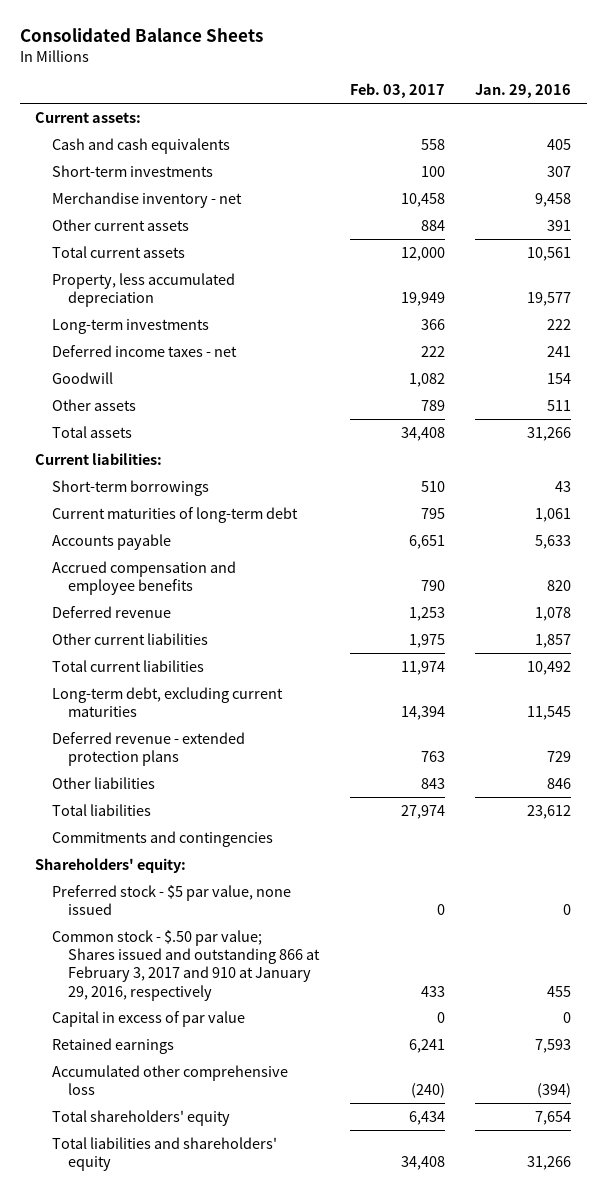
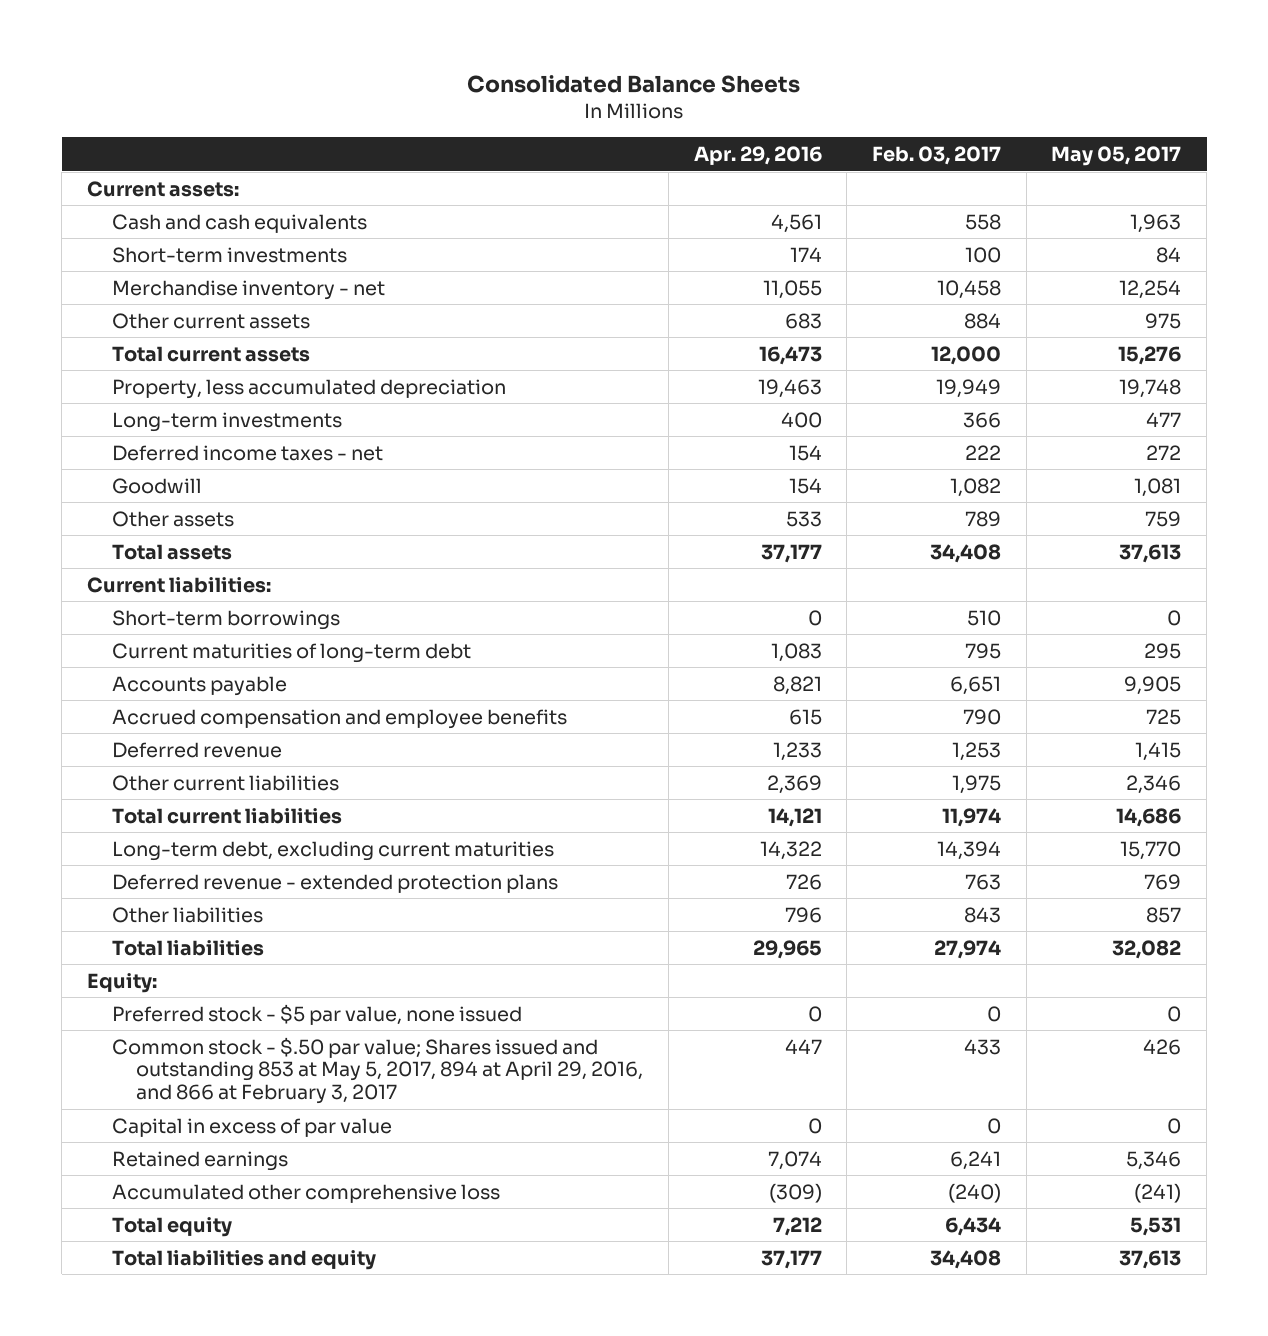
[475,84,572,99] Jan. 29, 2016 -> none
none -> [693,146,822,166] Apr. 29, 2016
none -> [1051,146,1182,167] May 05, 2017
[51,830,273,847] Commitments and contingencies -> none
[34,857,186,873] Shareholders' equity: -> [87,972,158,993] Equity:
[51,929,321,1001] Common stock - $.50 par value; Shares issued and outstanding 866 at February 3, 2017 and 910 at January 29, 2016, respectively -> [111,1036,644,1105] Common stock - $.50 par value; Shares issued and outstanding 853 at May 5, 2017, 894 at April 29, 2016, and 866 at February 3, 2017
[51,1109,230,1126] Total shareholders' equity -> [111,1216,232,1237] Total equity
[51,1136,277,1171] Total liabilities and shareholders' equity -> [111,1249,376,1270] Total liabilities and equity

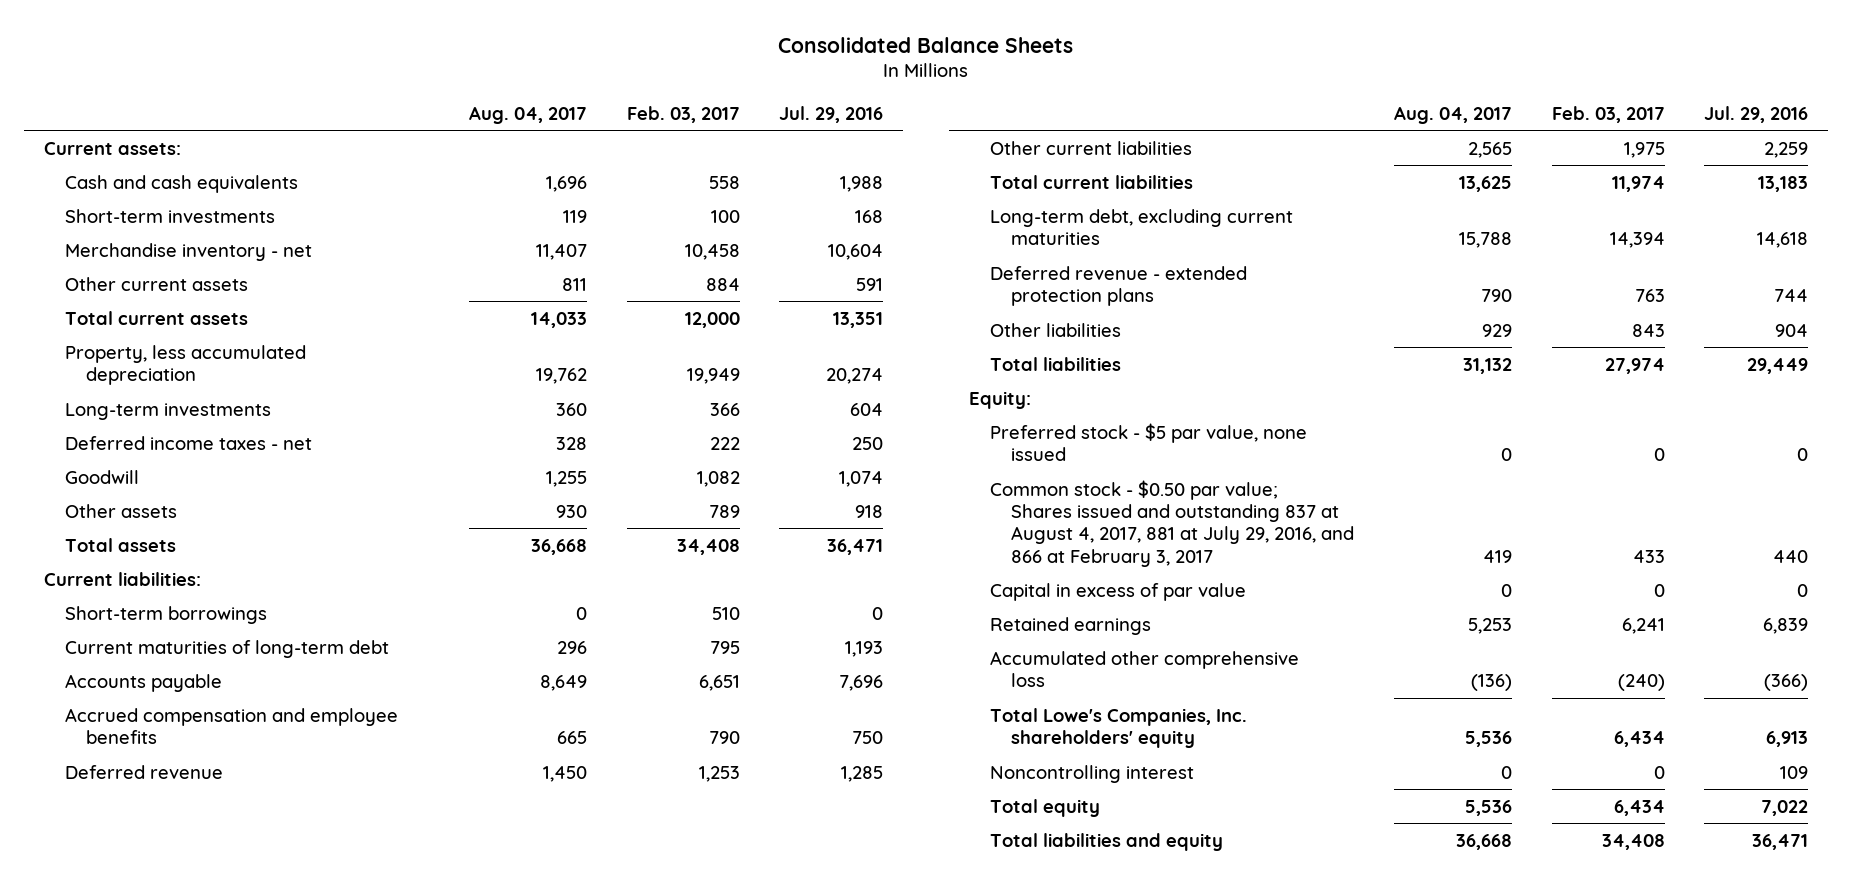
[693,146,822,166] Apr. 29, 2016 -> none
[1051,146,1182,167] May 05, 2017 -> none
none -> [468,105,587,124] Aug. 04, 2017
none -> [779,105,884,123] Jul. 29, 2016
[111,1036,644,1105] Common stock - $.50 par value; Shares issued and outstanding 853 at May 5, 2017, 894 at April 29, 2016, and 866 at February 3, 2017 -> [990,479,1355,567] Common stock - $0.50 par value; Shares issued and outstanding 837 at August 4, 2017, 881 at July 29, 2016, and 866 at February 3, 2017
none -> [990,707,1248,749] Total Lowe's Companies, Inc. shareholders' equity
none -> [990,764,1195,783] Noncontrolling interest

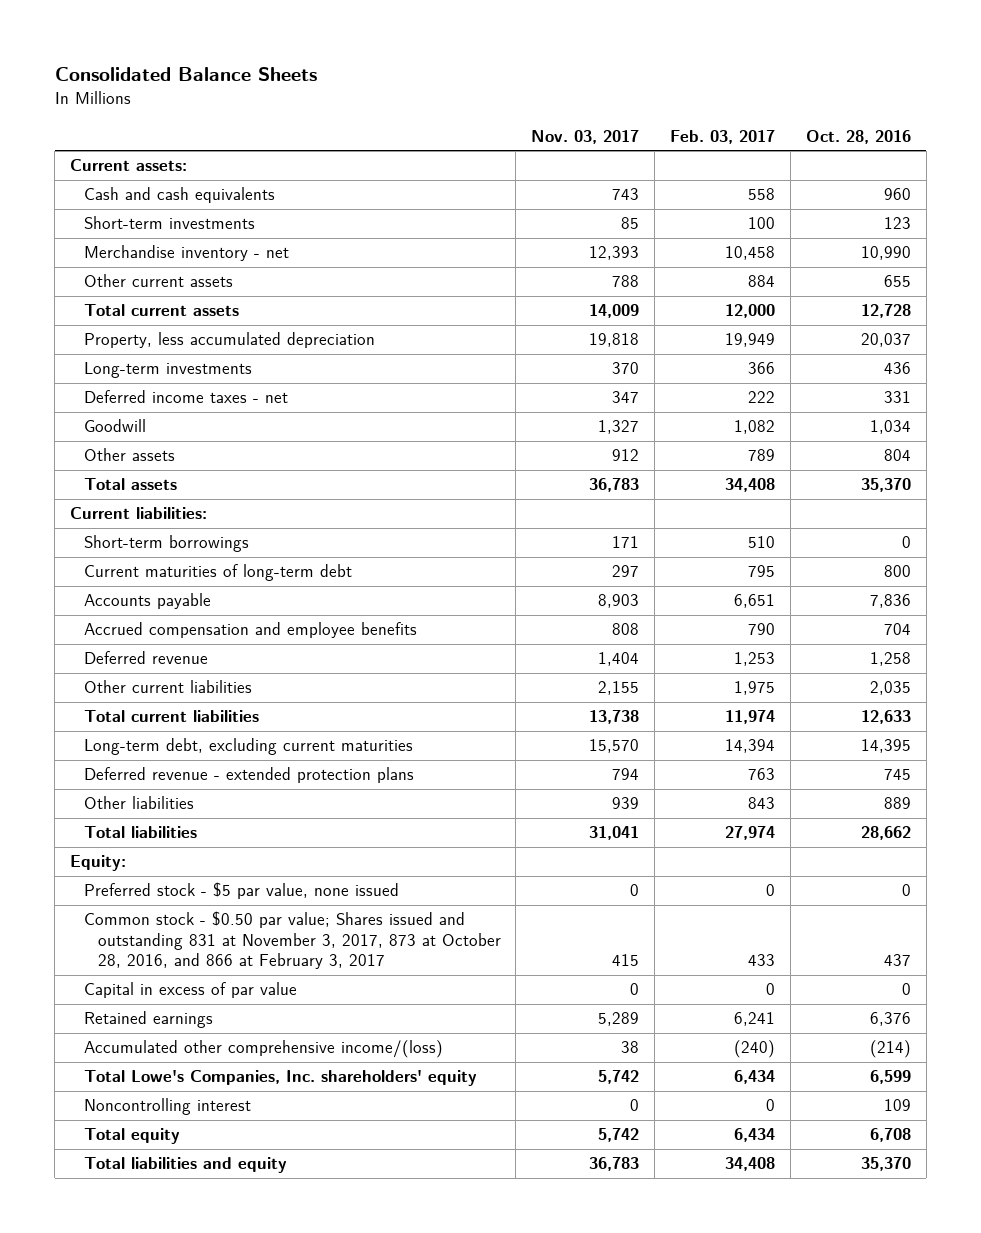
[468,105,587,124] Aug. 04, 2017 -> none
[779,105,884,123] Jul. 29, 2016 -> none
none -> [531,129,640,144] Nov. 03, 2017
none -> [805,129,911,144] Oct. 28, 2016
[990,479,1355,567] Common stock - $0.50 par value; Shares issued and outstanding 837 at August 4, 2017, 881 at July 29, 2016, and 866 at February 3, 2017 -> [83,911,501,970] Common stock - $0.50 par value; Shares issued and outstanding 831 at November 3, 2017, 873 at October 28, 2016, and 866 at February 3, 2017
[990,650,1300,688] Accumulated other comprehensive loss -> [83,1040,443,1059] Accumulated other comprehensive income/(loss)

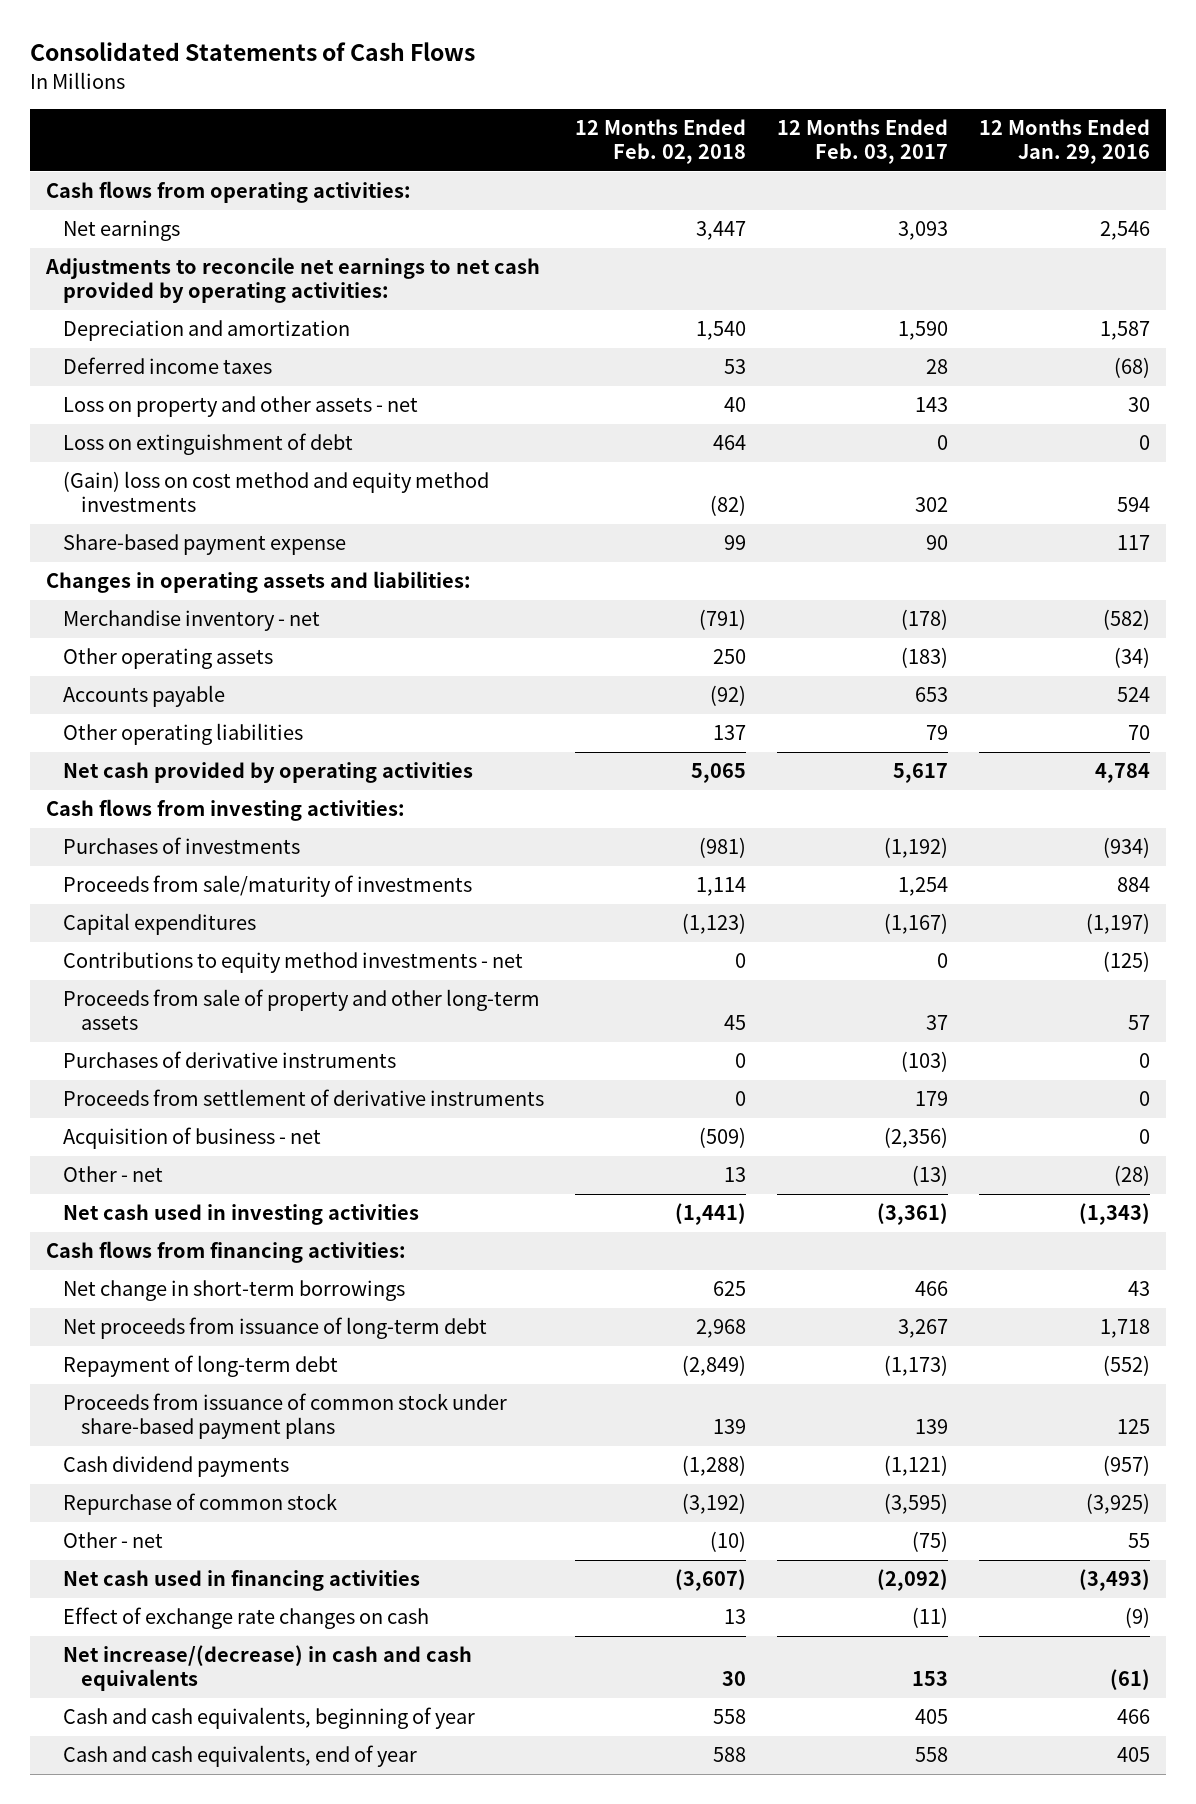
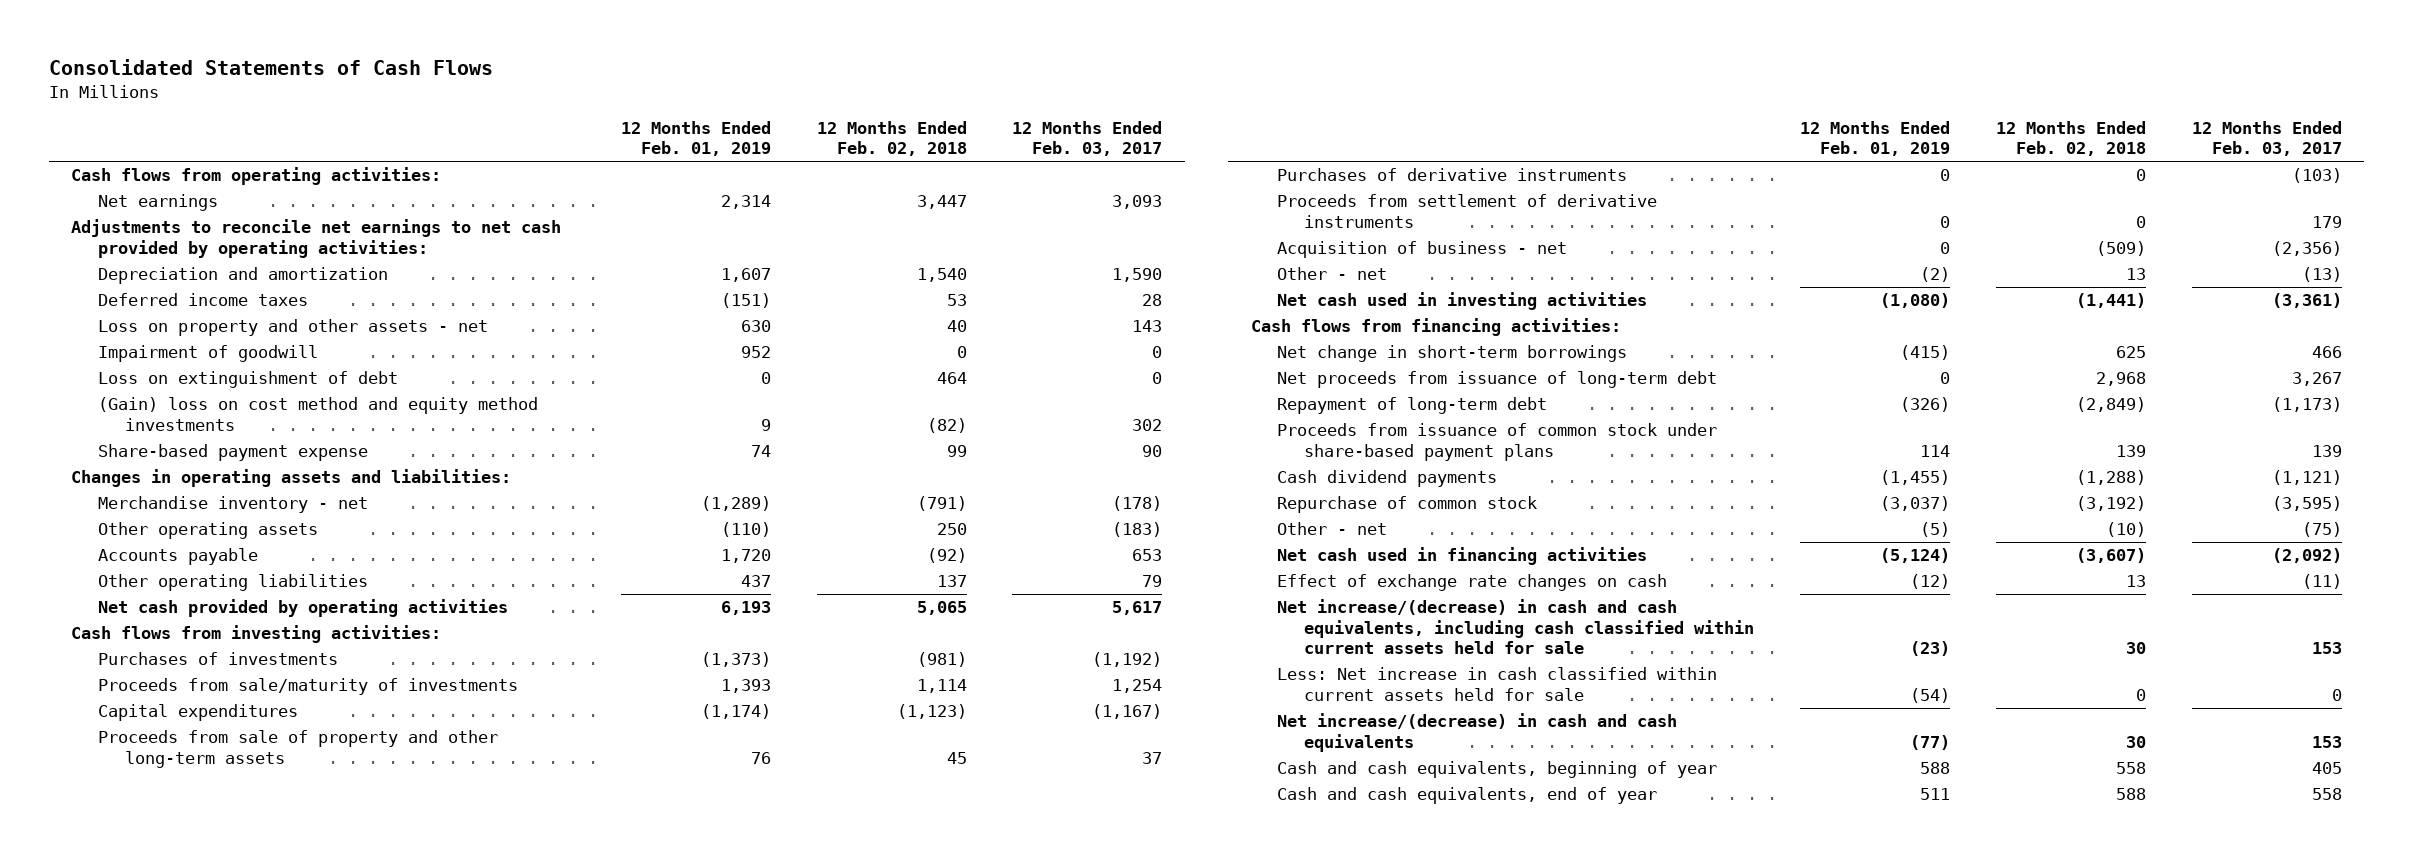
[979,118,1151,165] 12 Months Ended Jan. 29, 2016 -> none
none -> [620,120,771,157] 12 Months Ended Feb. 01, 2019
none -> [98,345,319,363] Impairment of goodwill
[63,952,524,974] Contributions to equity method investments - net -> none
none -> [1277,599,1754,655] Net increase/(decrease) in cash and cash equivalents, including cash classified within current assets held for sale
none -> [1277,667,1718,701] Less: Net increase in cash classified within current assets held for sale

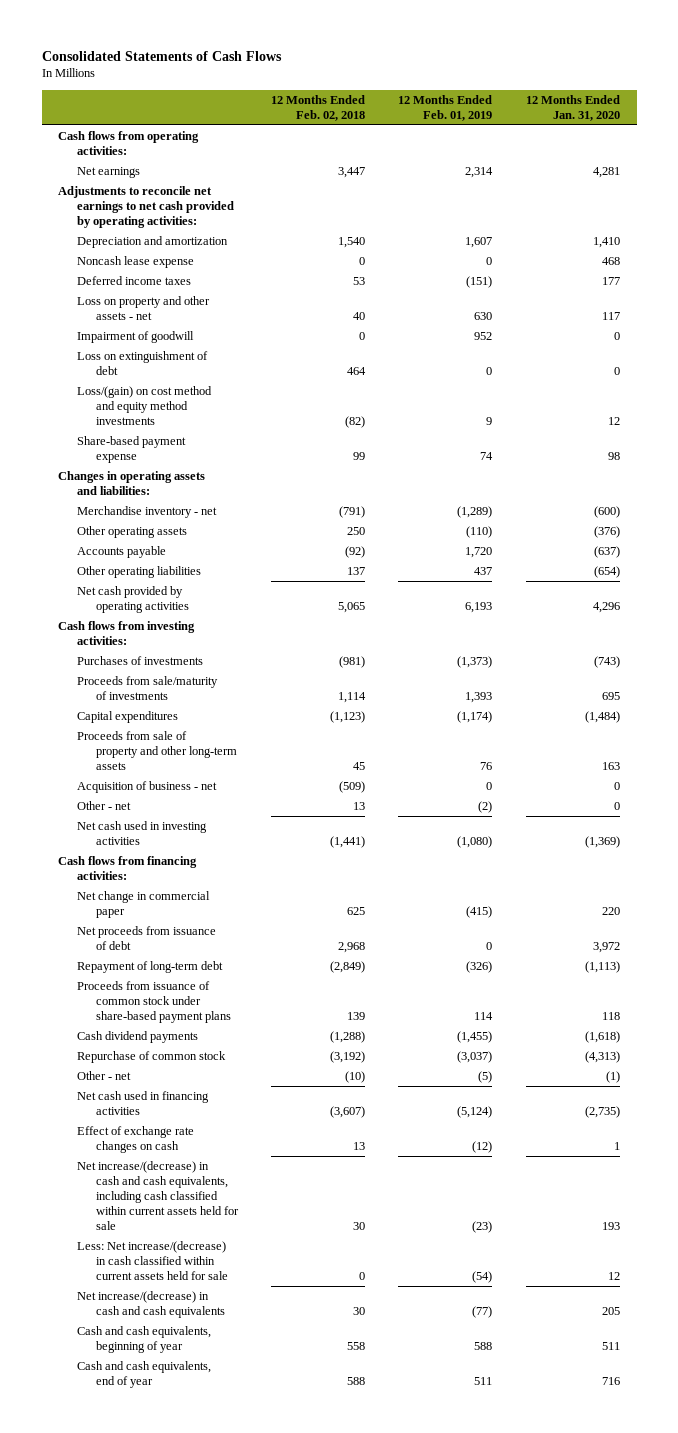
[1012,120,1163,157] 12 Months Ended Feb. 03, 2017 -> none
none -> [525,94,620,121] 12 Months Ended Jan. 31, 2020
none -> [76,255,194,268] Noncash lease expense
[98,397,539,431] (Gain) loss on cost method and equity method investments -> [76,385,212,425] Loss/(gain) on cost method and equity method investments
[1277,168,1628,182] Purchases of derivative instruments -> none
[1277,194,1658,228] Proceeds from settlement of derivative instruments -> none
[1277,345,1628,363] Net change in short-term borrowings -> [76,890,210,918] Net change in commercial paper
[1277,371,1718,389] Net proceeds from issuance of long-term debt -> [76,925,216,950] Net proceeds from issuance of debt
[1277,667,1718,701] Less: Net increase in cash classified within current assets held for sale -> [76,1240,228,1280] Less: Net increase/(decrease) in cash classified within current assets held for sale

